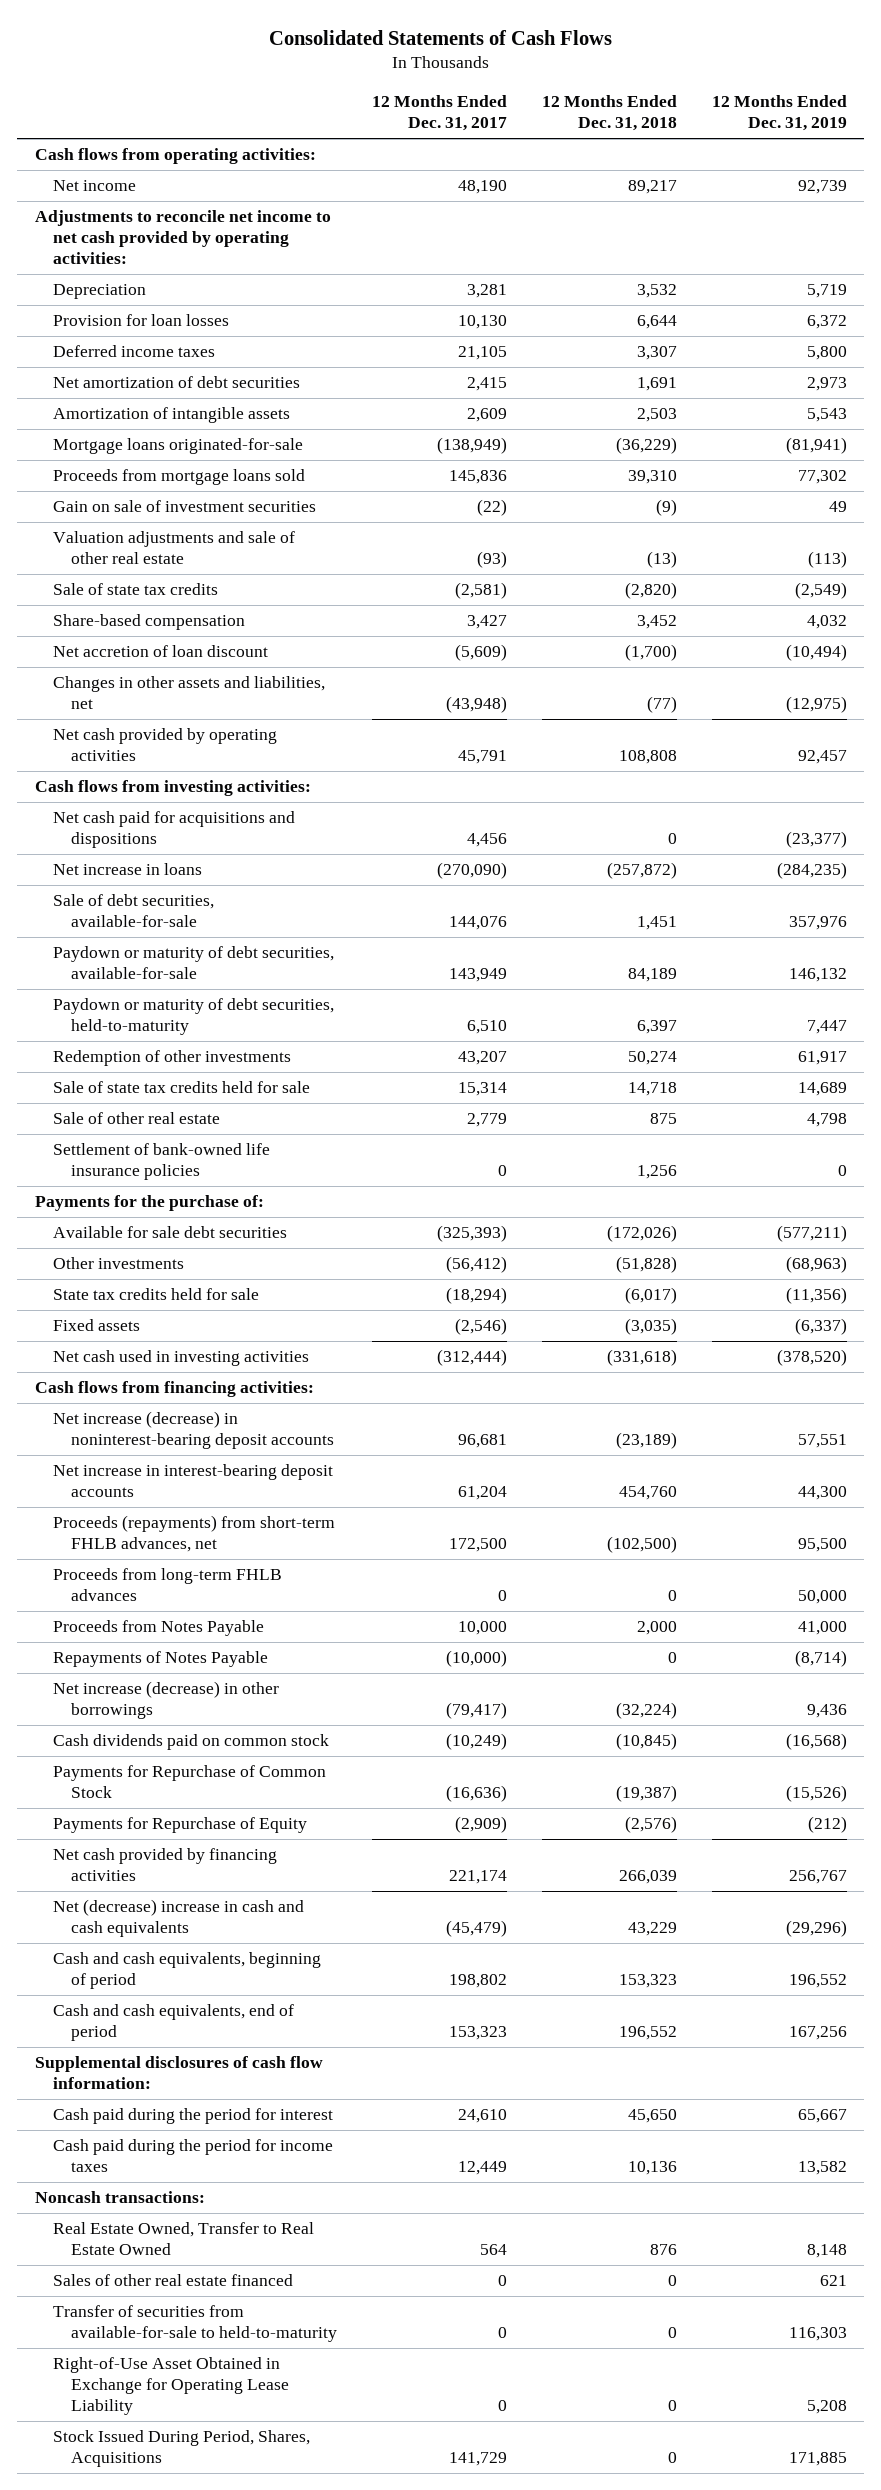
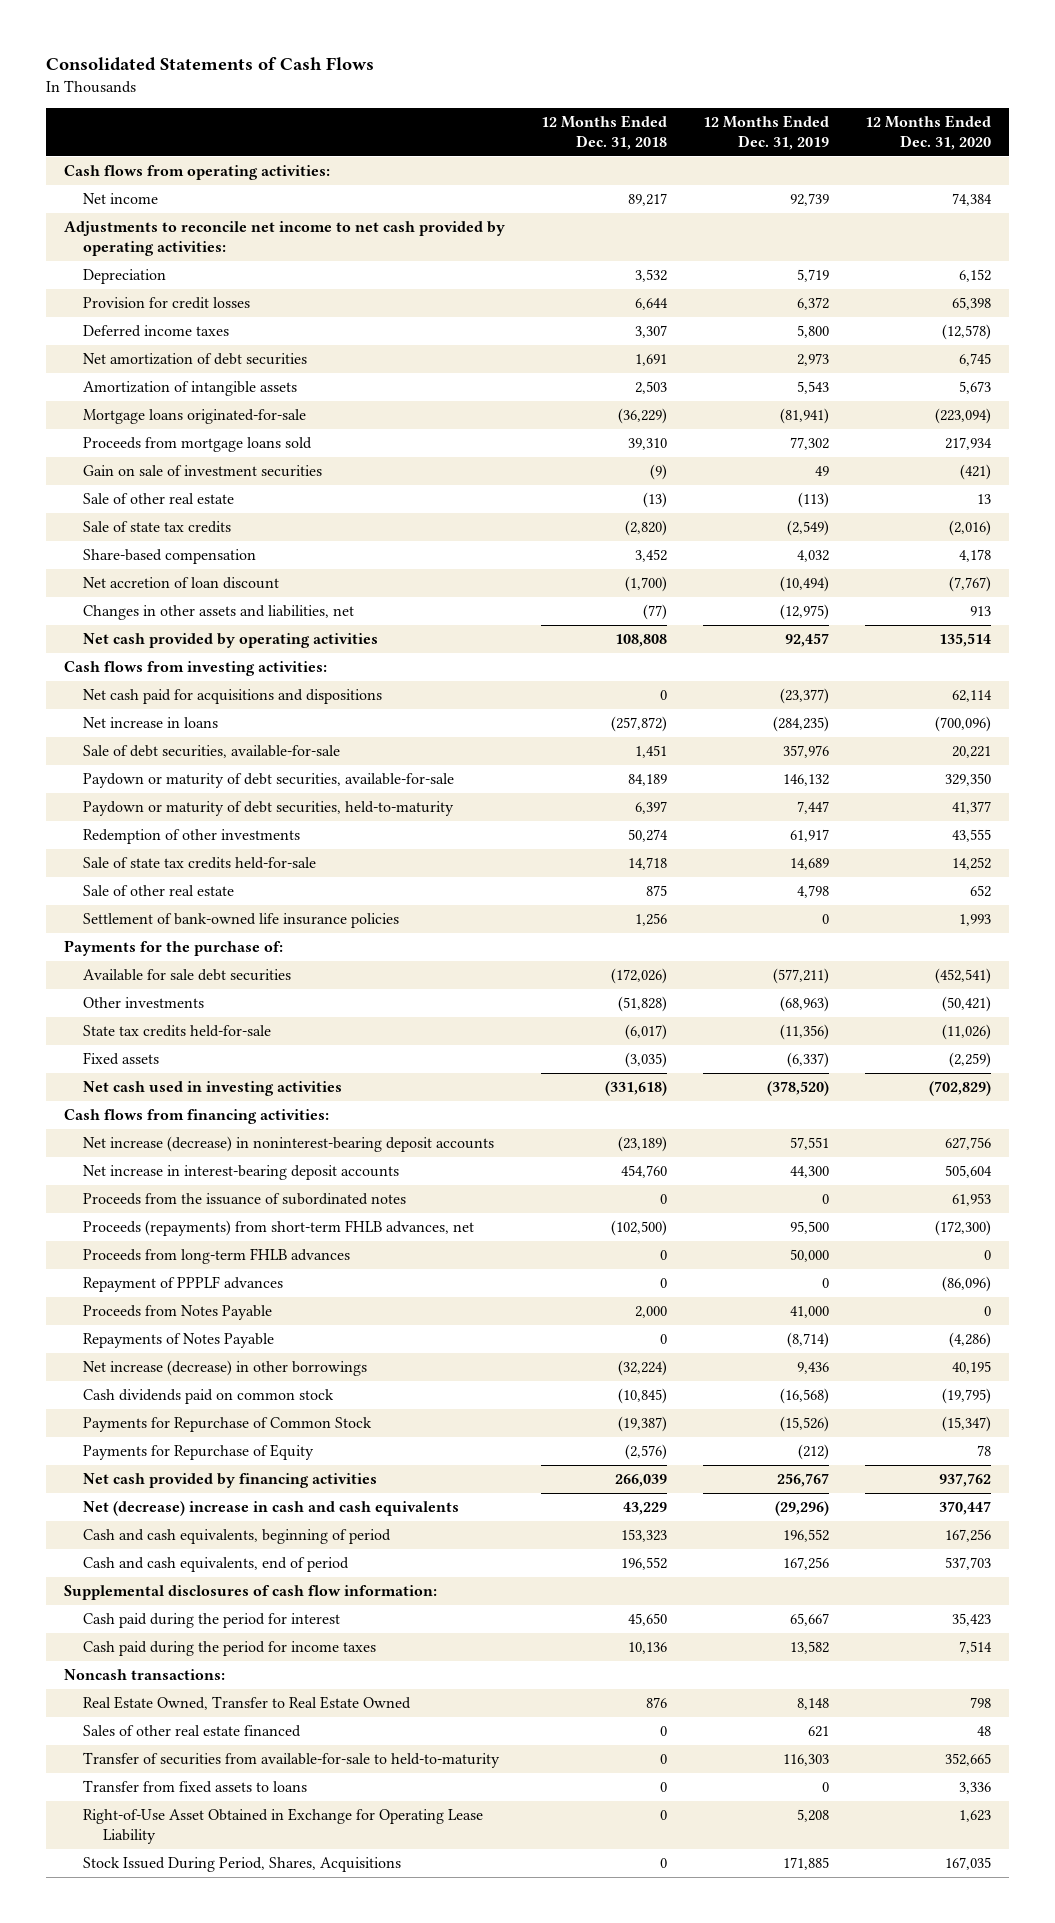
[371,95,507,132] 12 Months Ended Dec. 31, 2017 -> none
none -> [865,114,992,150] 12 Months Ended Dec. 31, 2020
[52,314,229,327] Provision for loan losses -> [83,297,251,310] Provision for credit losses
[52,531,295,565] Valuation adjustments and sale of other real estate -> [83,493,235,505] Sale of other real estate
[52,1081,310,1094] Sale of state tax credits held for sale -> [83,857,317,870] Sale of state tax credits held-for-sale
[52,1288,259,1301] State tax credits held for sale -> [83,1025,272,1038] State tax credits held-for-sale
none -> [83,1193,407,1206] Proceeds from the issuance of subordinated notes
none -> [83,1276,284,1293] Repayment of PPPLF advances
none -> [83,1780,308,1794] Transfer from fixed assets to loans

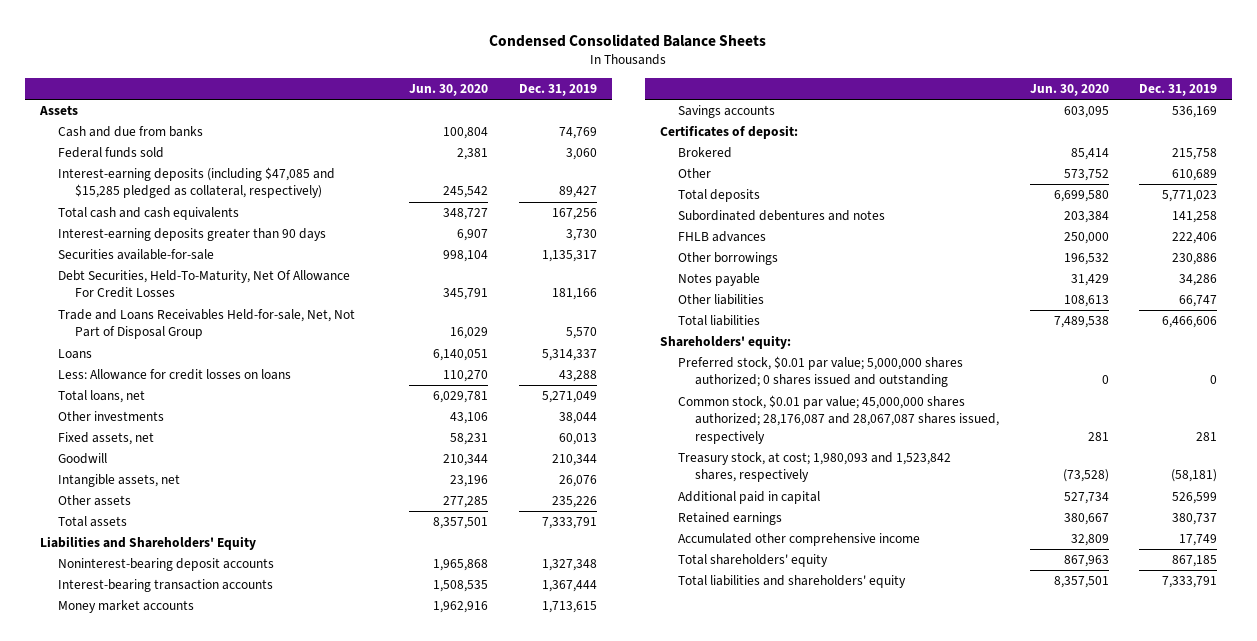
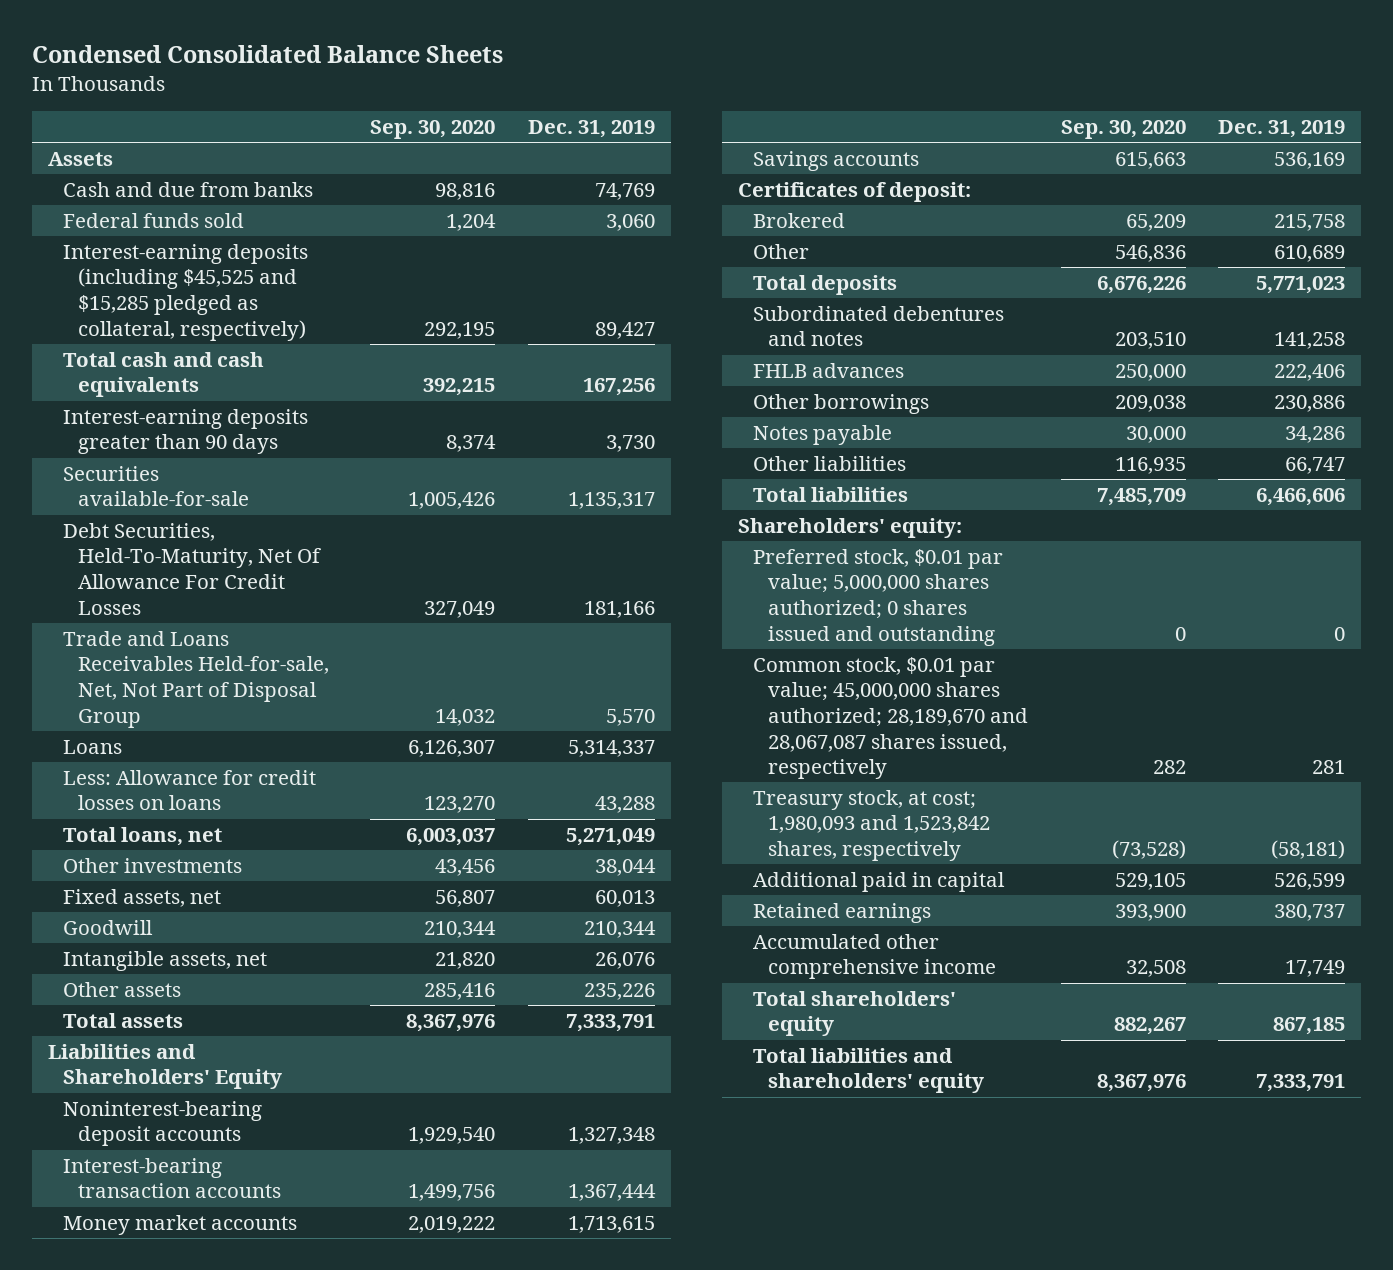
[409,84,489,97] Jun. 30, 2020 -> none
none -> [370,120,496,140] Sep. 30, 2020
[57,167,335,199] Interest-earning deposits (including $47,085 and $15,285 pledged as collateral, respectively) -> [62,243,308,341] Interest-earning deposits (including $45,525 and $15,285 pledged as collateral, respectively)
[677,395,1000,444] Common stock, $0.01 par value; 45,000,000 shares authorized; 28,176,087 and 28,067,087 shares issued, respectively -> [753,656,1029,780] Common stock, $0.01 par value; 45,000,000 shares authorized; 28,189,670 and 28,067,087 shares issued, respectively

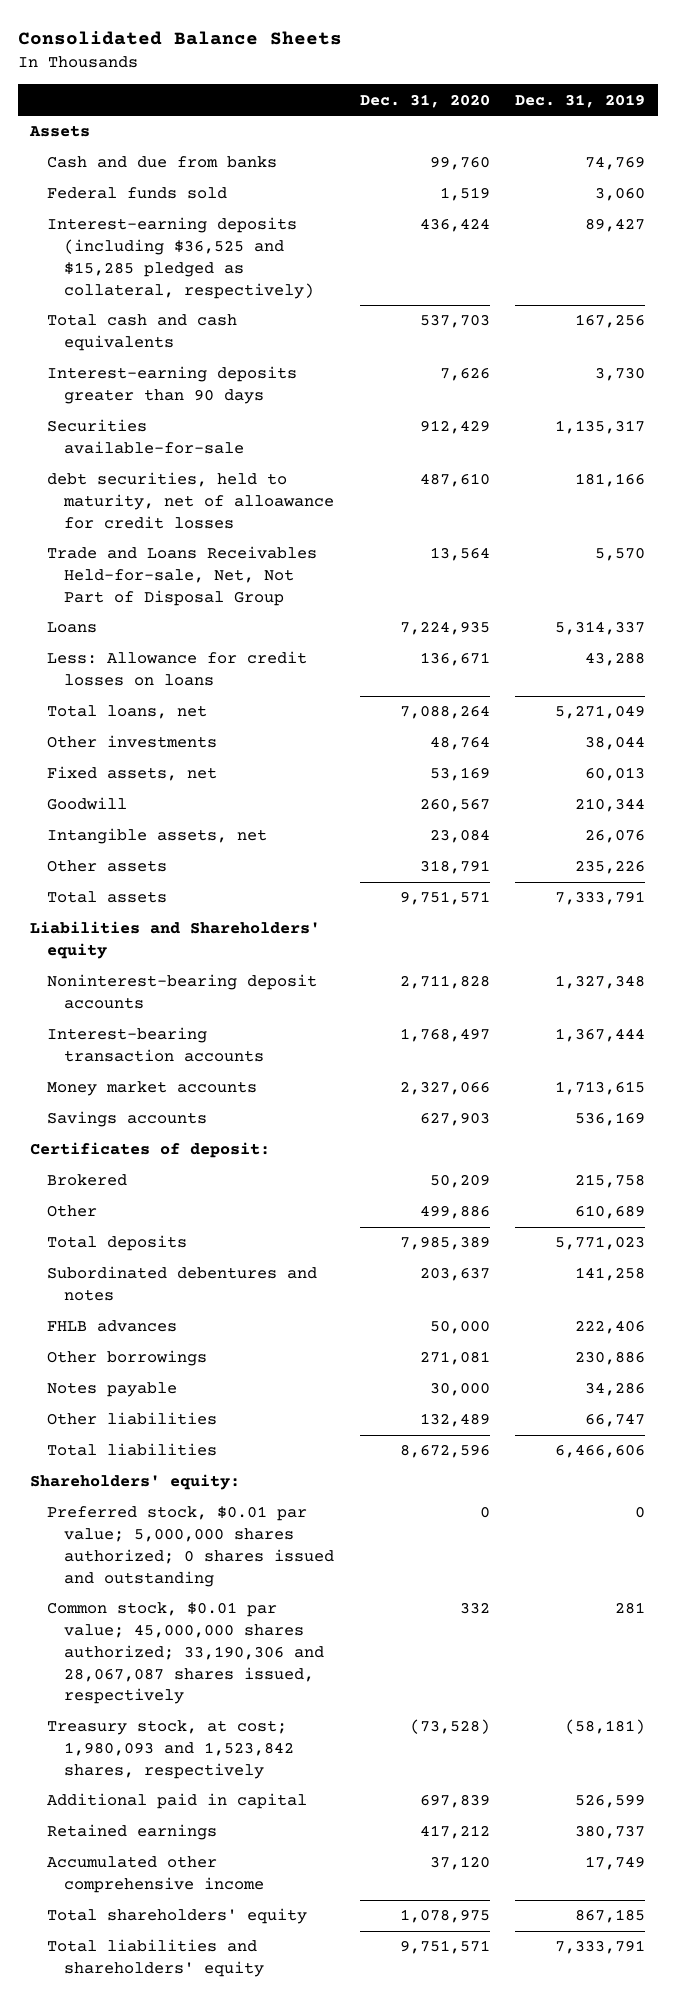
[31,45,503,64] Condensed Consolidated Balance Sheets -> [17,31,342,46] Consolidated Balance Sheets
[370,120,496,140] Sep. 30, 2020 -> none
none -> [359,93,490,108] Dec. 31, 2020
[62,243,308,341] Interest-earning deposits (including $45,525 and $15,285 pledged as collateral, respectively) -> [47,217,314,299] Interest-earning deposits (including $36,525 and $15,285 pledged as collateral, respectively)
[62,522,322,615] Debt Securities, Held-To-Maturity, Net Of Allowance For Credit Losses -> [47,472,334,529] debt securities, held to maturity, net of alloawance for credit losses
[47,1043,282,1090] Liabilities and Shareholders' Equity -> [30,921,321,960] Liabilities and Shareholders' equity
[753,656,1029,780] Common stock, $0.01 par value; 45,000,000 shares authorized; 28,189,670 and 28,067,087 shares issued, respectively -> [47,1602,324,1705] Common stock, $0.01 par value; 45,000,000 shares authorized; 33,190,306 and 28,067,087 shares issued, respectively

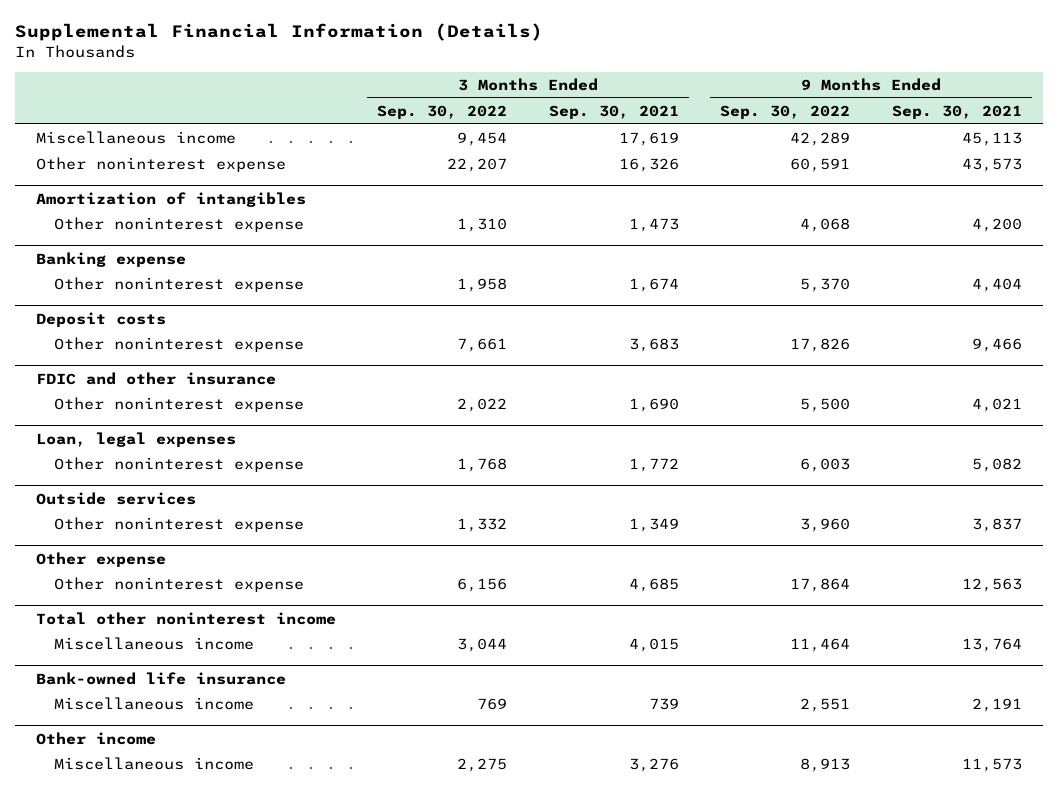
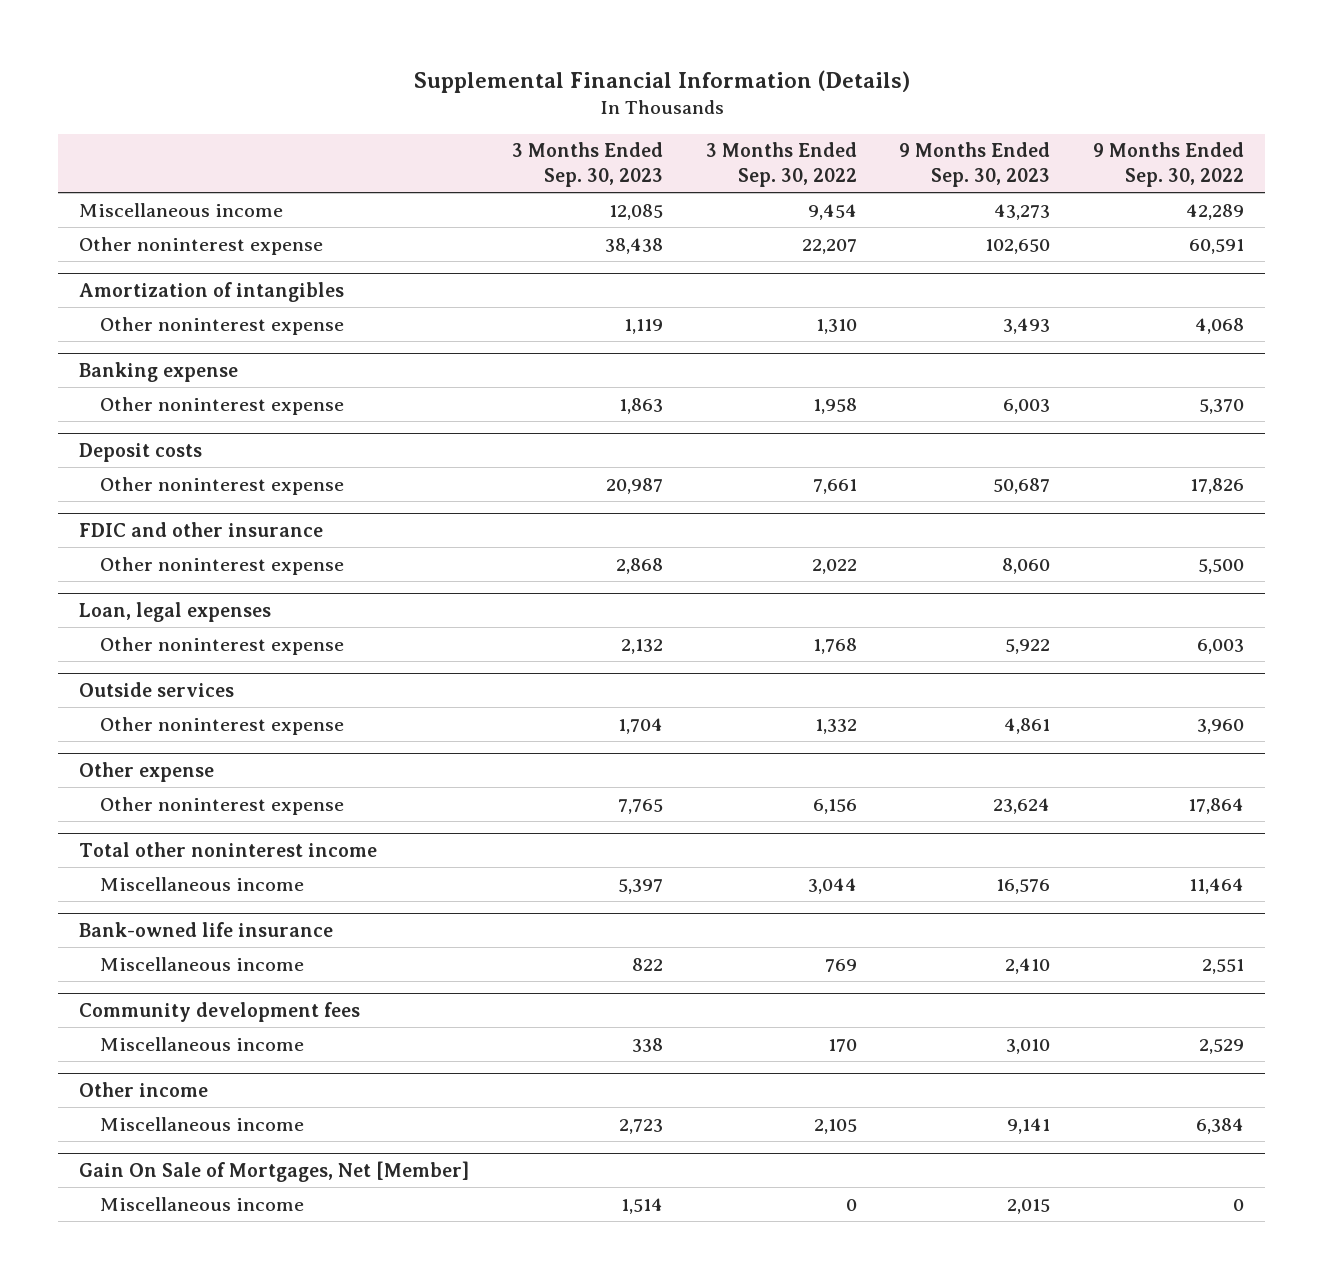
[548,104,679,119] Sep. 30, 2021 -> none
[891,104,1022,119] Sep. 30, 2021 -> none
none -> [512,142,664,187] 3 Months Ended Sep. 30, 2023
none -> [899,142,1051,187] 9 Months Ended Sep. 30, 2023
none -> [79,1001,361,1022] Community development fees
none -> [100,1036,305,1051] Miscellaneous income
[457,758,508,773] 2,275 -> [813,1118,857,1134] 2,105
[800,758,851,773] 8,913 -> [1196,1117,1245,1134] 6,384
none -> [79,1160,470,1182] Gain On Sale of Mortgages, Net [Member]
none -> [100,1196,305,1211] Miscellaneous income

